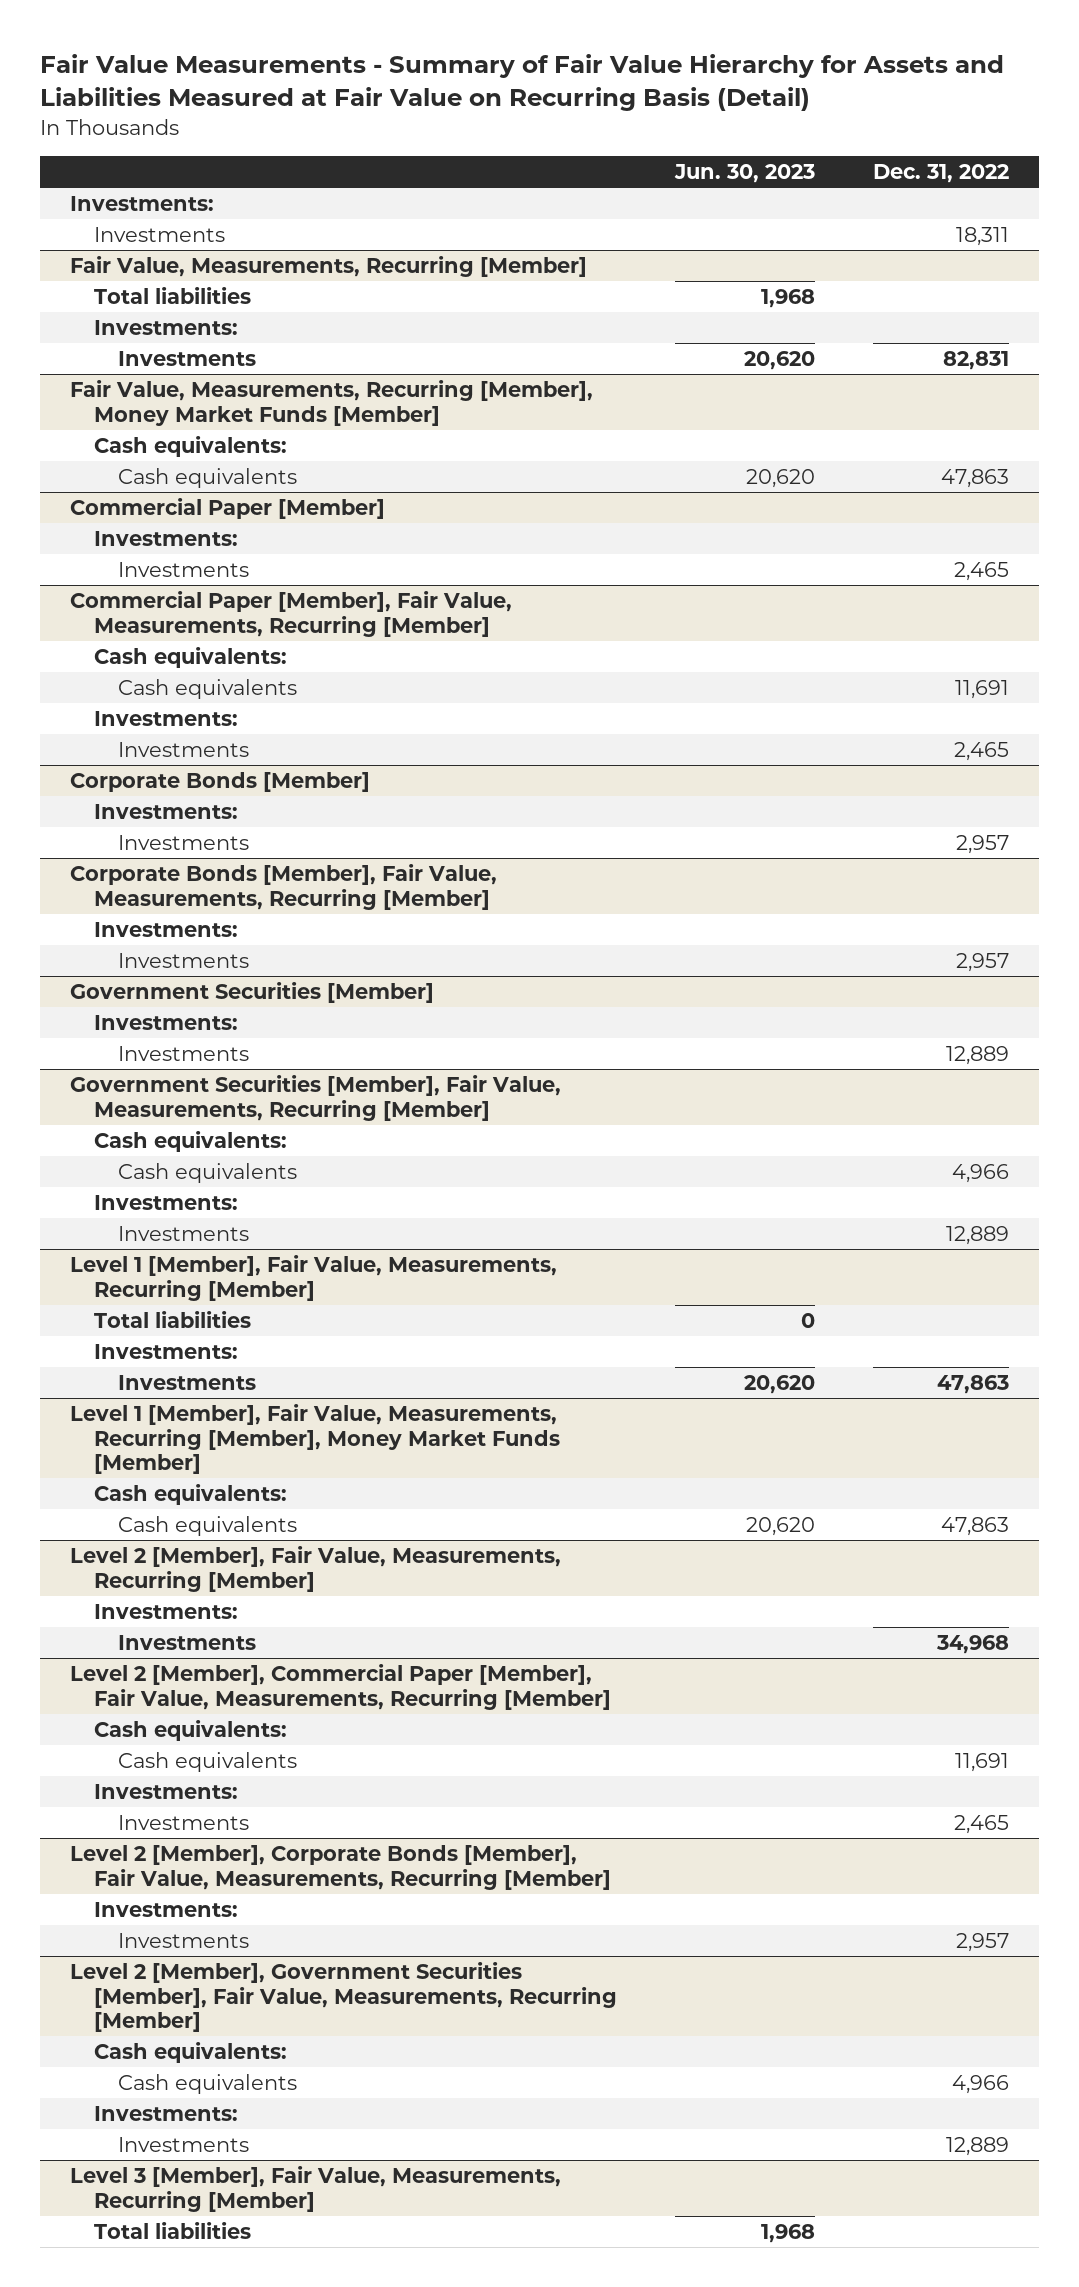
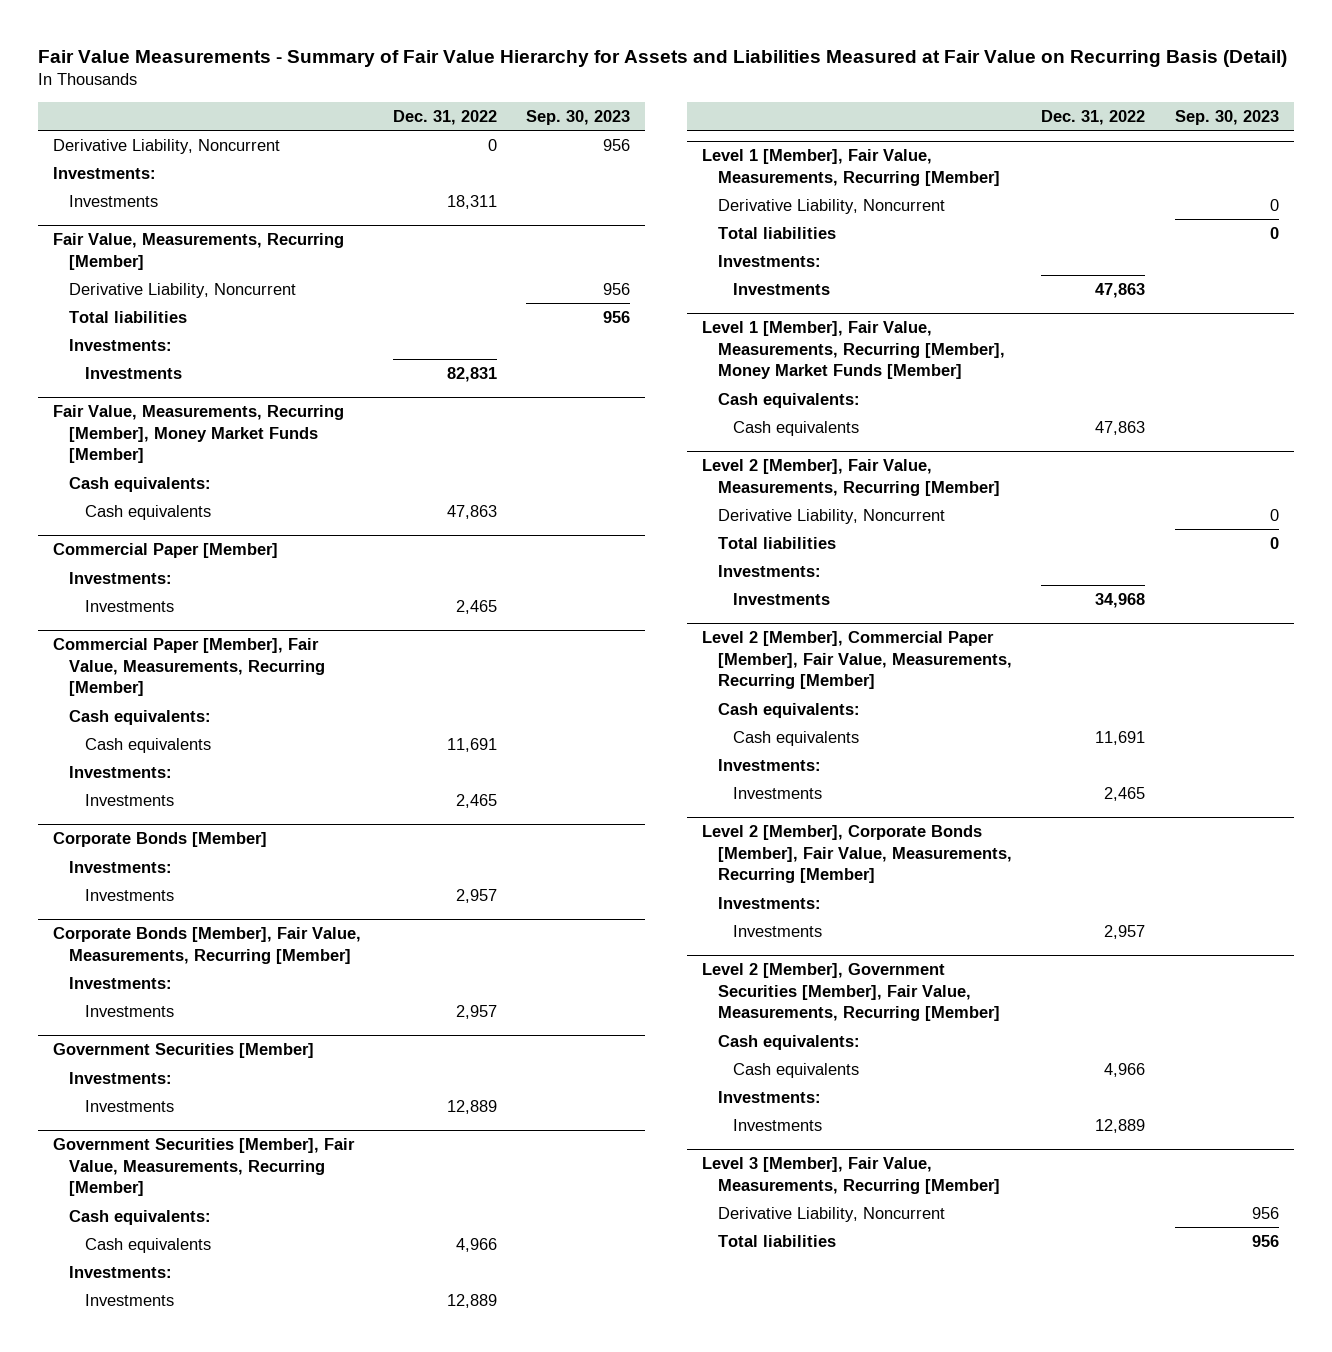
[673,164,815,184] Jun. 30, 2023 -> none
none -> [526,109,631,125] Sep. 30, 2023
none -> [52,138,280,154] Derivative Liability, Noncurrent
none -> [68,282,296,298] Derivative Liability, Noncurrent
none -> [717,198,945,214] Derivative Liability, Noncurrent
none -> [717,508,945,524] Derivative Liability, Noncurrent
none -> [717,536,836,549] Total liabilities
none -> [717,1206,945,1222] Derivative Liability, Noncurrent

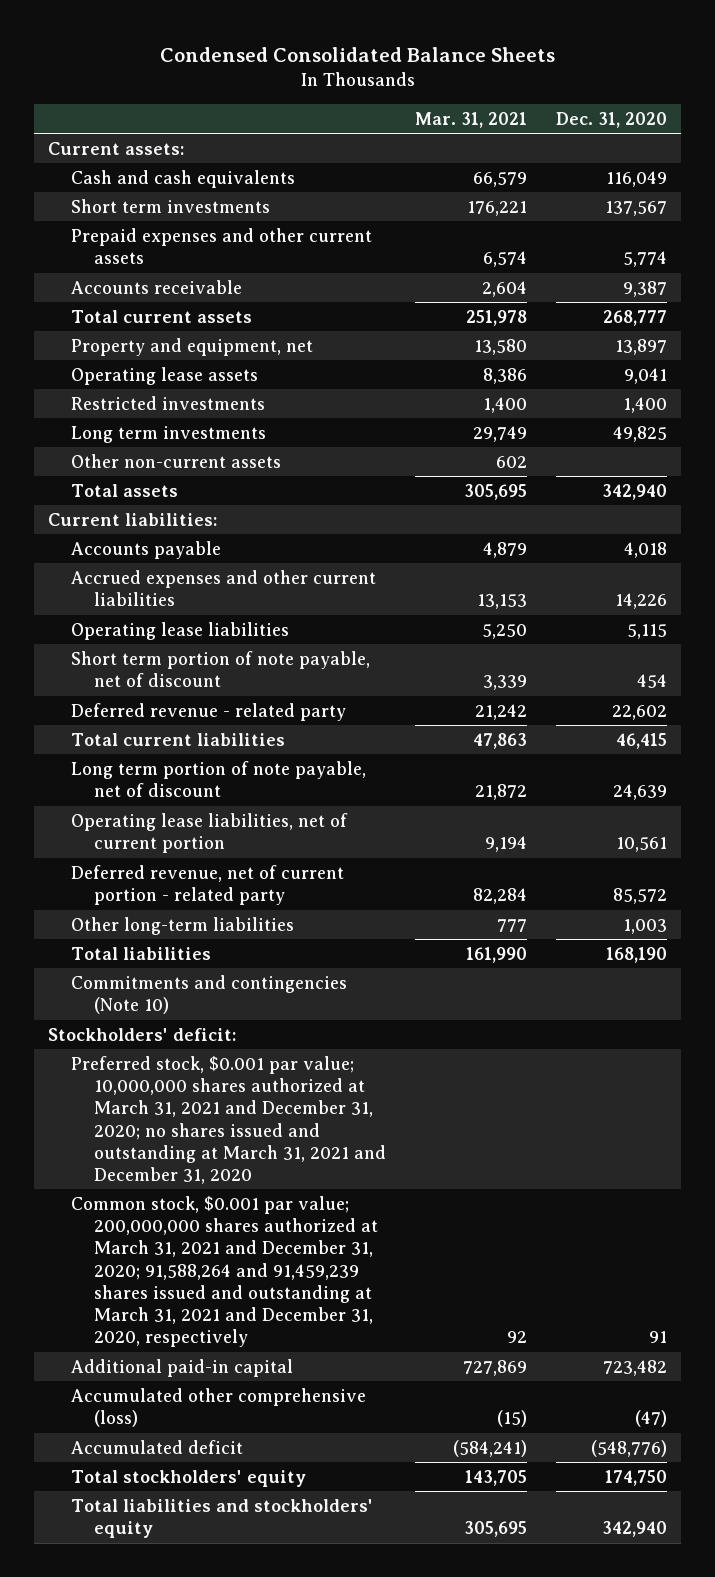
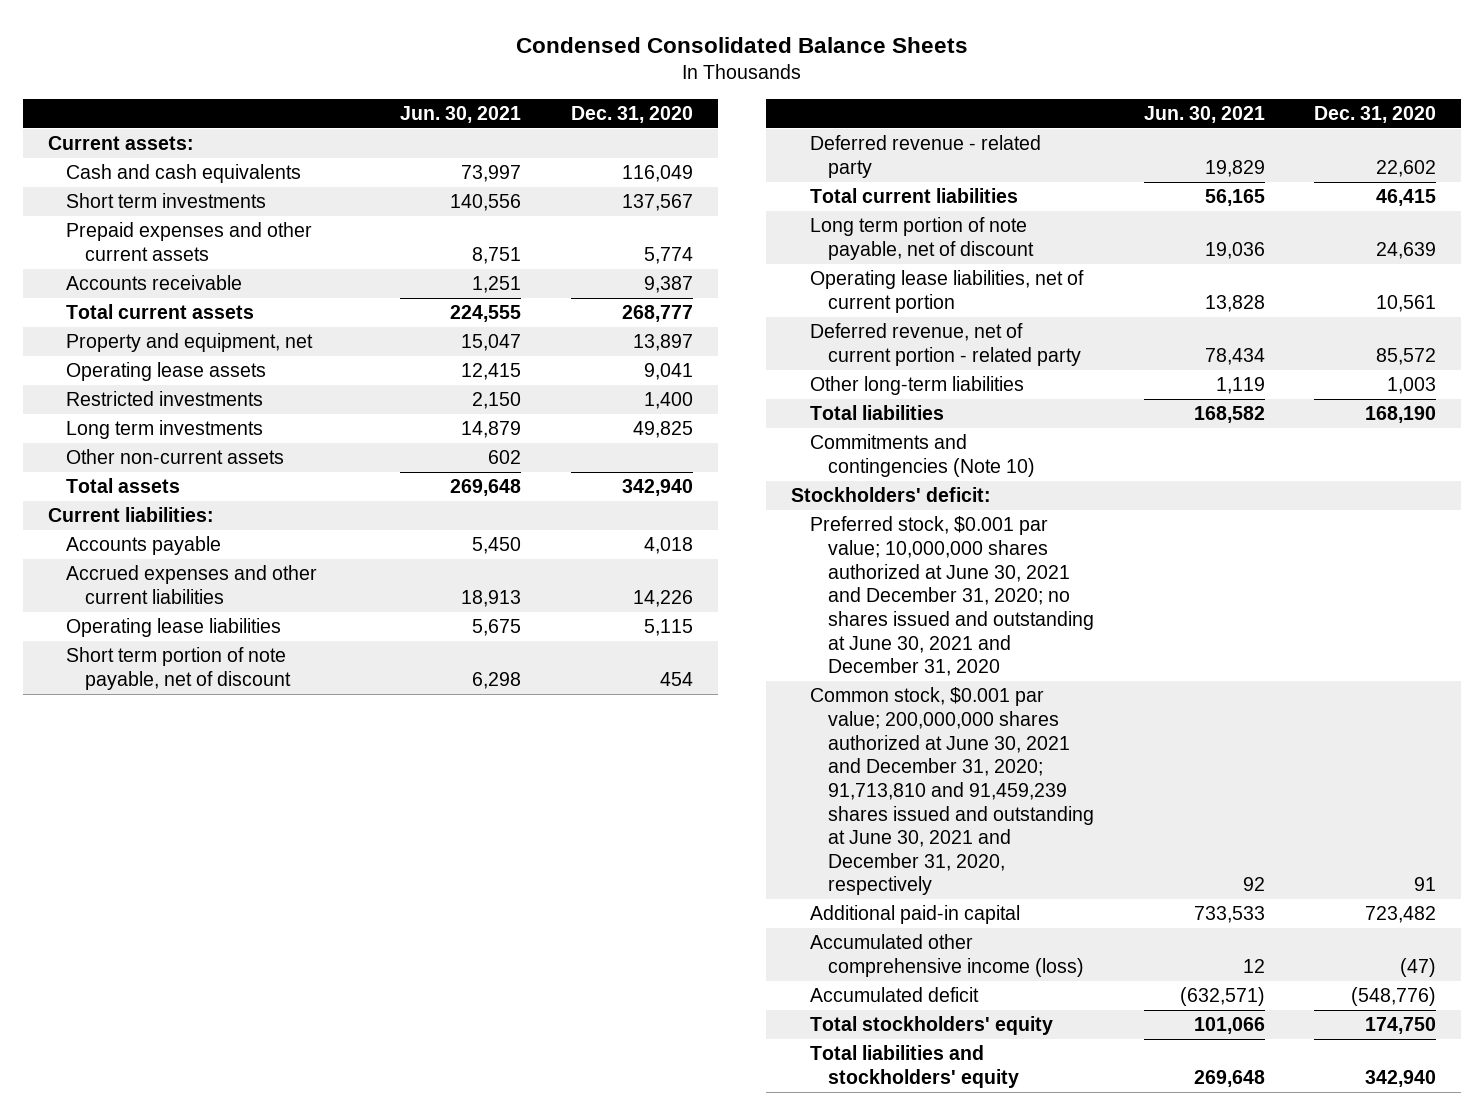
[415,111,528,128] Mar. 31, 2021 -> none
none -> [400,106,522,124] Jun. 30, 2021
[71,1055,387,1184] Preferred stock, $0.001 par value; 10,000,000 shares authorized at March 31, 2021 and December 31, 2020; no shares issued and outstanding at March 31, 2021 and December 31, 2020 -> [809,516,1095,677] Preferred stock, $0.001 par value; 10,000,000 shares authorized at June 30, 2021 and December 31, 2020; no shares issued and outstanding at June 30, 2021 and December 31, 2020
[71,1195,379,1348] Common stock, $0.001 par value; 200,000,000 shares authorized at March 31, 2021 and December 31, 2020; 91,588,264 and 91,459,239 shares issued and outstanding at March 31, 2021 and December 31, 2020, respectively -> [809,687,1095,896] Common stock, $0.001 par value; 200,000,000 shares authorized at June 30, 2021 and December 31, 2020; 91,713,810 and 91,459,239 shares issued and outstanding at June 30, 2021 and December 31, 2020, respectively
[71,1387,367,1428] Accumulated other comprehensive (loss) -> [809,934,1085,977] Accumulated other comprehensive income (loss)

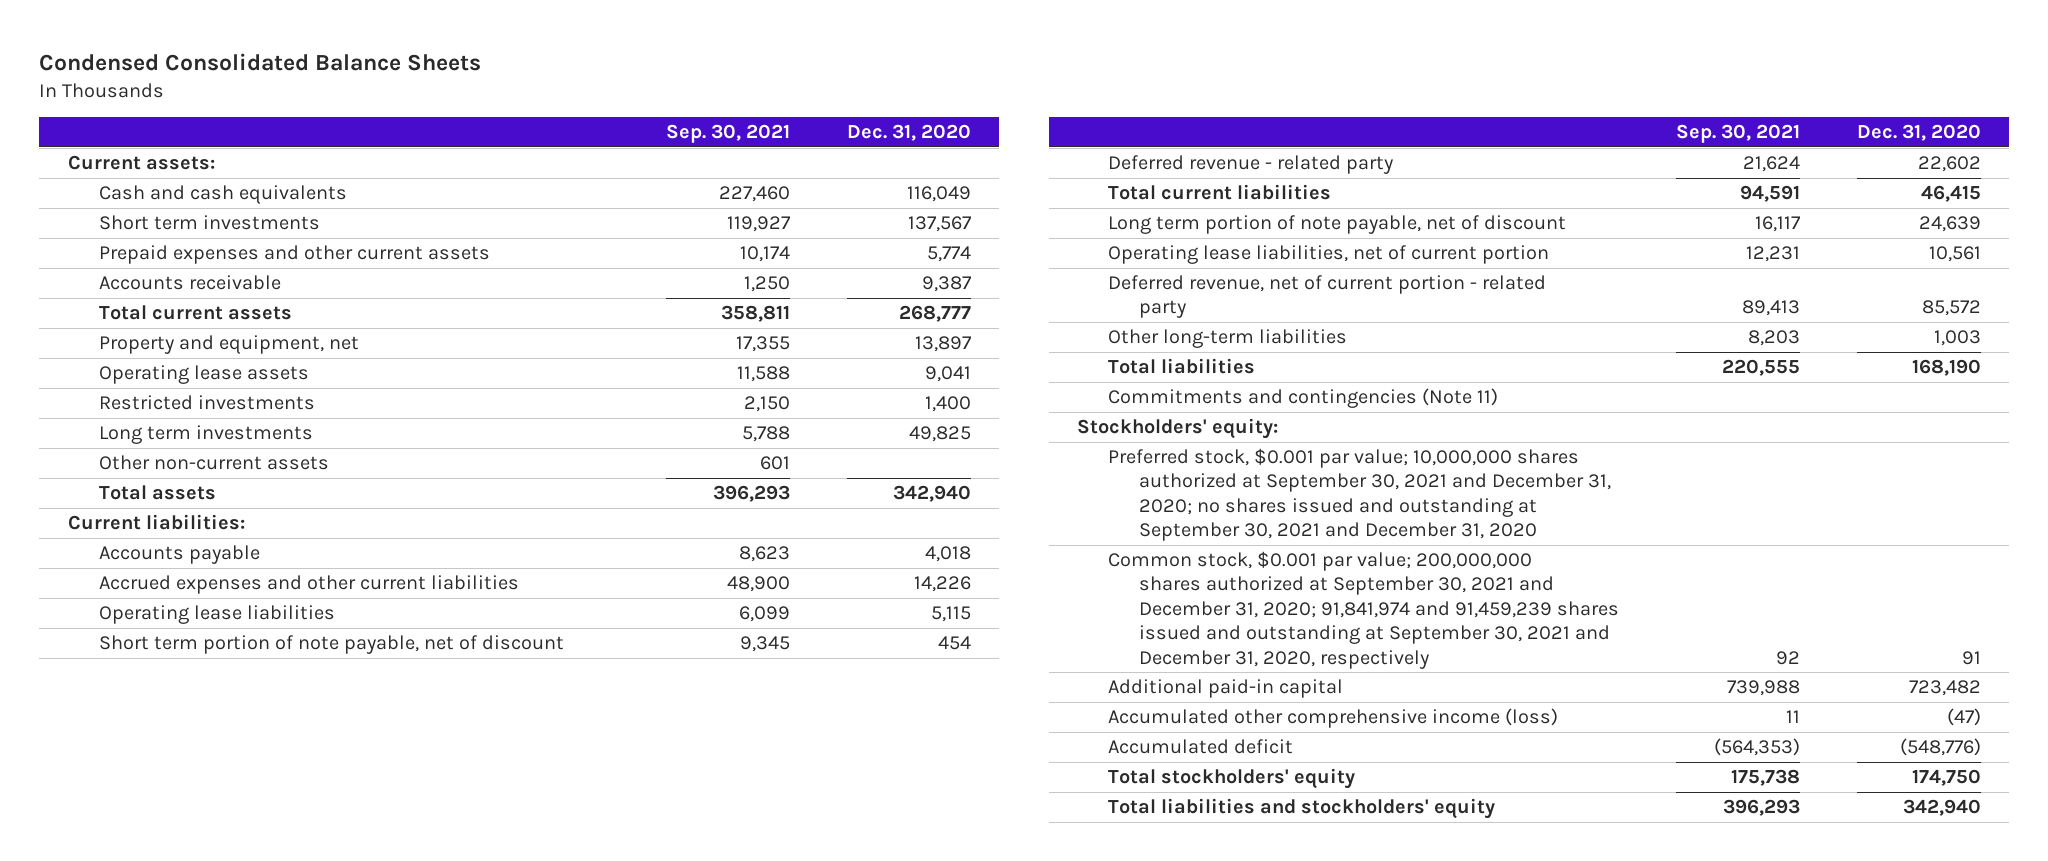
[400,106,522,124] Jun. 30, 2021 -> none
none -> [666,124,791,144] Sep. 30, 2021
[809,434,1036,477] Commitments and contingencies (Note 10) -> [1108,388,1499,409] Commitments and contingencies (Note 11)
[791,487,992,503] Stockholders' deficit: -> [1077,418,1279,440] Stockholders' equity:
[809,516,1095,677] Preferred stock, $0.001 par value; 10,000,000 shares authorized at June 30, 2021 and December 31, 2020; no shares issued and outstanding at June 30, 2021 and December 31, 2020 -> [1108,448,1612,542] Preferred stock, $0.001 par value; 10,000,000 shares authorized at September 30, 2021 and December 31, 2020; no shares issued and outstanding at September 30, 2021 and December 31, 2020
[809,687,1095,896] Common stock, $0.001 par value; 200,000,000 shares authorized at June 30, 2021 and December 31, 2020; 91,713,810 and 91,459,239 shares issued and outstanding at June 30, 2021 and December 31, 2020, respectively -> [1108,551,1620,669] Common stock, $0.001 par value; 200,000,000 shares authorized at September 30, 2021 and December 31, 2020; 91,841,974 and 91,459,239 shares issued and outstanding at September 30, 2021 and December 31, 2020, respectively

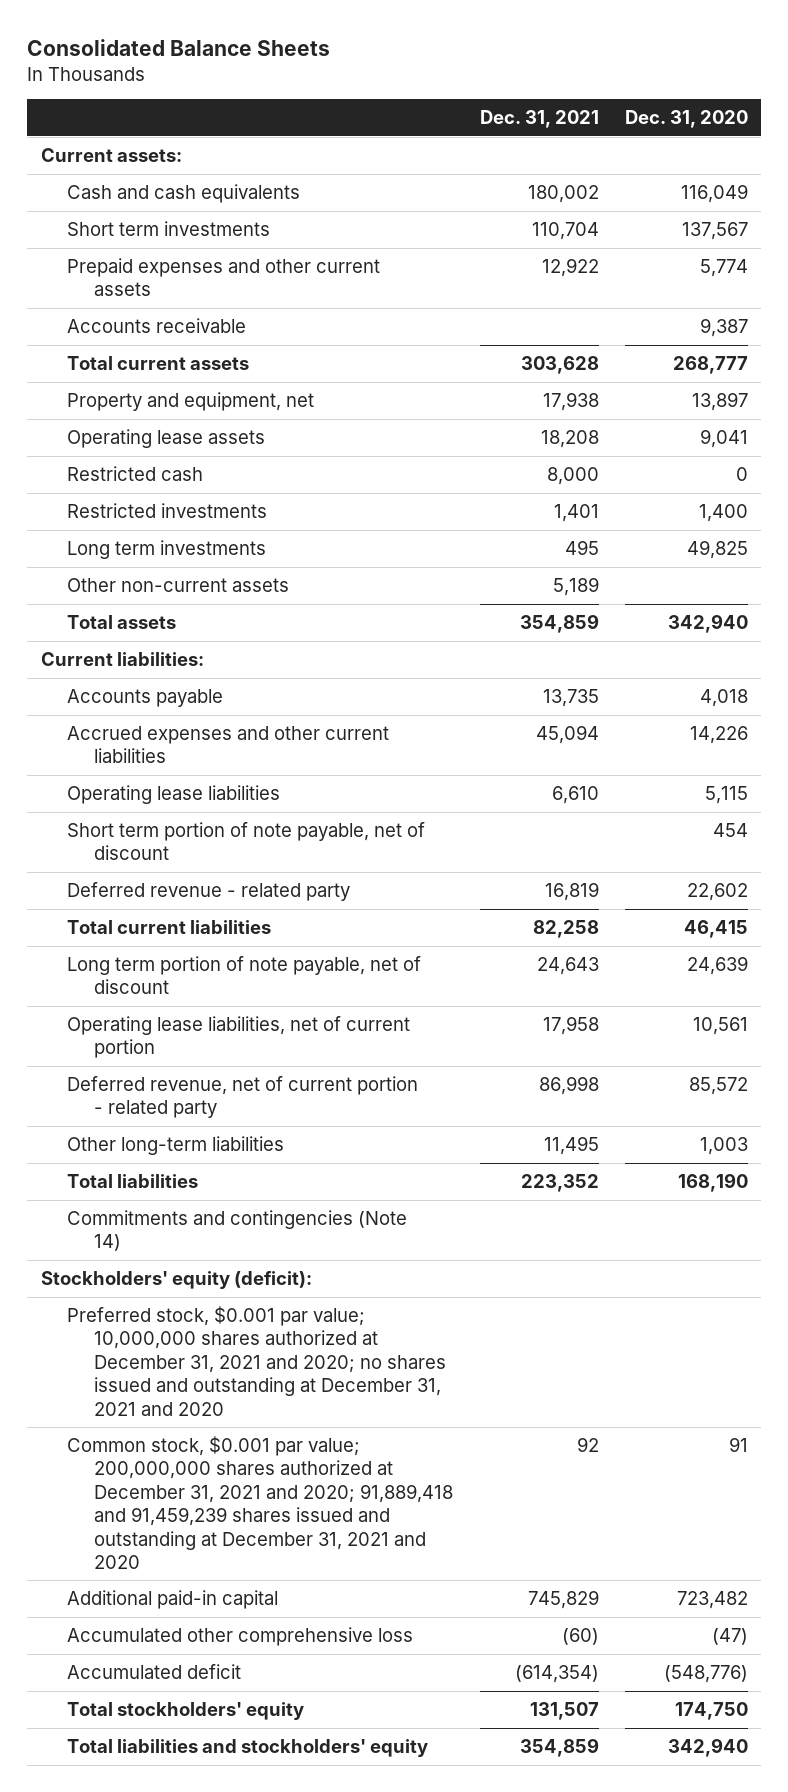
[39,53,482,72] Condensed Consolidated Balance Sheets -> [27,39,331,57] Consolidated Balance Sheets
[666,124,791,144] Sep. 30, 2021 -> none
none -> [479,110,599,129] Dec. 31, 2021
none -> [67,466,204,482] Restricted cash
[1108,388,1499,409] Commitments and contingencies (Note 11) -> [67,1210,408,1252] Commitments and contingencies (Note 14)
[1077,418,1279,440] Stockholders' equity: -> [40,1271,312,1290] Stockholders' equity (deficit):
[1108,448,1612,542] Preferred stock, $0.001 par value; 10,000,000 shares authorized at September 30, 2021 and December 31, 2020; no shares issued and outstanding at September 30, 2021 and December 31, 2020 -> [67,1306,447,1416] Preferred stock, $0.001 par value; 10,000,000 shares authorized at December 31, 2021 and 2020; no shares issued and outstanding at December 31, 2021 and 2020
[1108,551,1620,669] Common stock, $0.001 par value; 200,000,000 shares authorized at September 30, 2021 and December 31, 2020; 91,841,974 and 91,459,239 shares issued and outstanding at September 30, 2021 and December 31, 2020, respectively -> [67,1436,454,1569] Common stock, $0.001 par value; 200,000,000 shares authorized at December 31, 2021 and 2020; 91,889,418 and 91,459,239 shares issued and outstanding at December 31, 2021 and 2020
[1108,708,1559,729] Accumulated other comprehensive income (loss) -> [67,1627,414,1647] Accumulated other comprehensive loss

